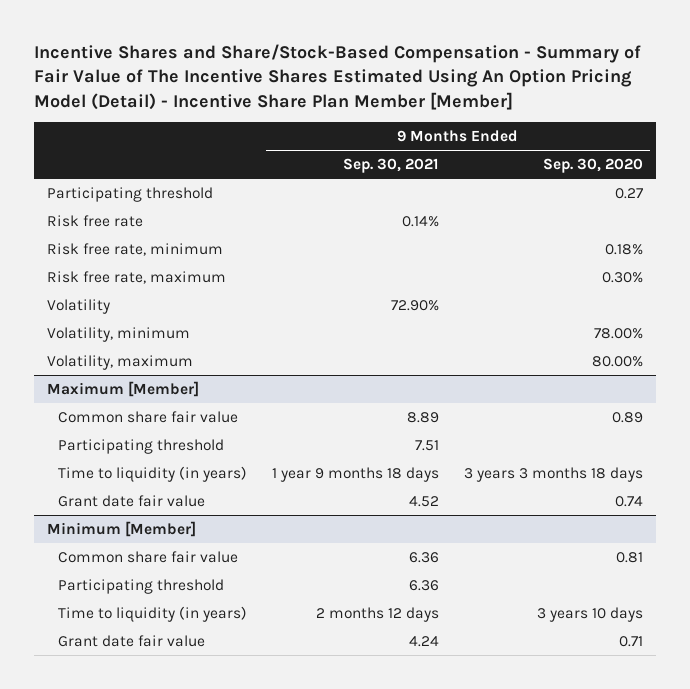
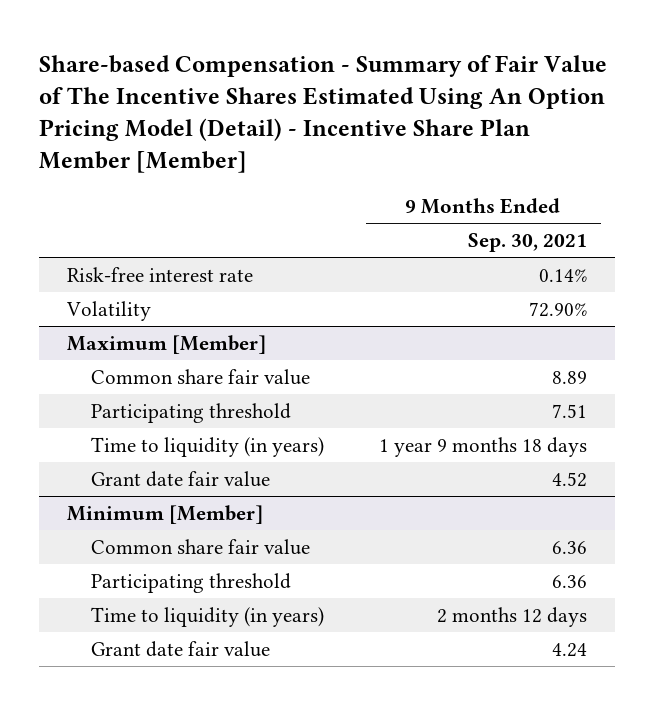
[34,44,642,110] Incentive Shares and Share/Stock-Based Compensation - Summary of Fair Value of The Incentive Shares Estimated Using An Option Pricing Model (Detail) - Incentive Share Plan Member [Member] -> [39,54,608,174] Share-based Compensation - Summary of Fair Value of The Incentive Shares Estimated Using An Option Pricing Model (Detail) - Incentive Share Plan Member [Member]
[543,158,644,174] Sep. 30, 2020 -> none
[46,186,213,202] Participating threshold -> none
[46,242,223,256] Risk free rate, minimum -> none
[46,270,226,284] Risk free rate, maximum -> none
[46,214,143,227] Risk free rate -> [66,266,253,282] Risk-free interest rate
[46,326,190,342] Volatility, minimum -> none
[46,354,193,370] Volatility, maximum -> none

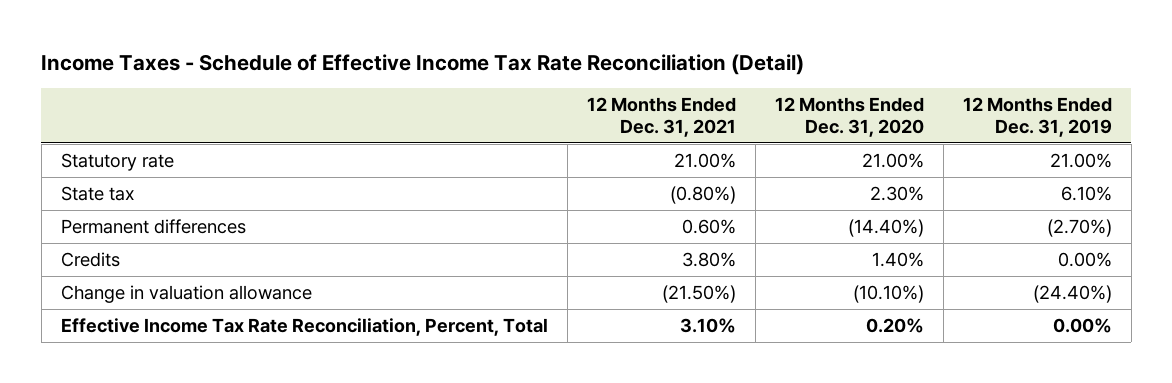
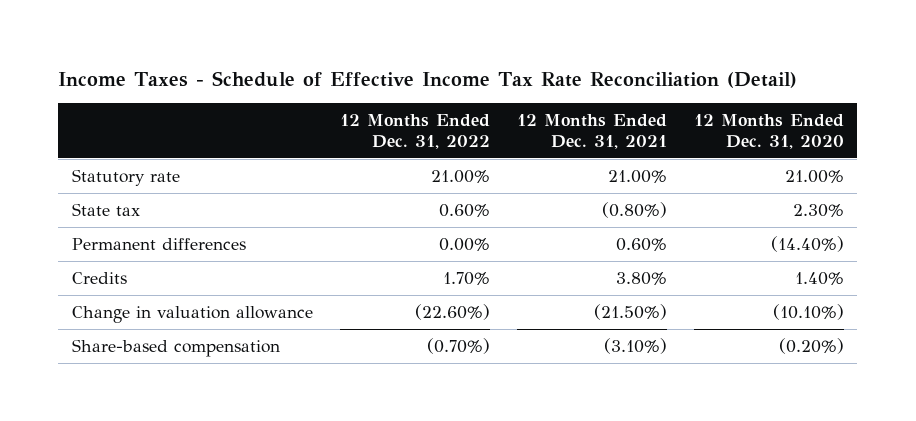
[962,97,1112,137] 12 Months Ended Dec. 31, 2019 -> none
none -> [339,114,490,149] 12 Months Ended Dec. 31, 2022
[60,317,548,336] Effective Income Tax Rate Reconciliation, Percent, Total -> none
none -> [71,339,280,358] Share-based compensation

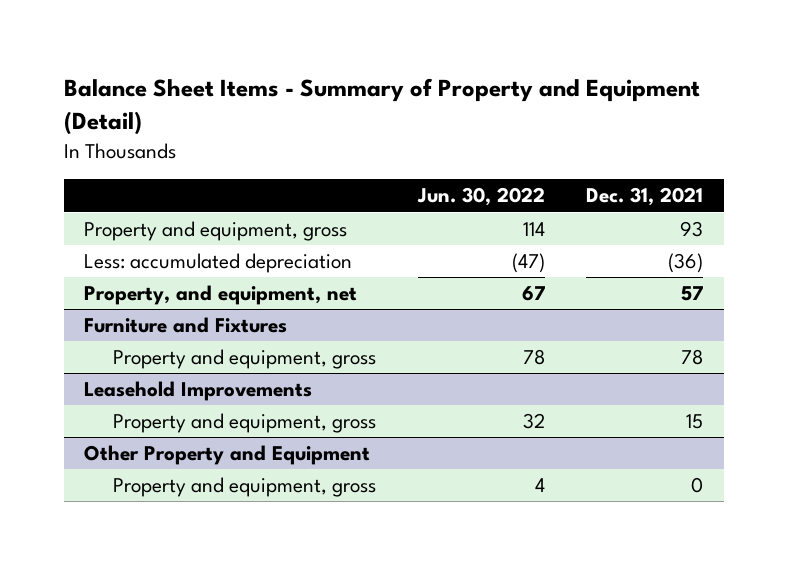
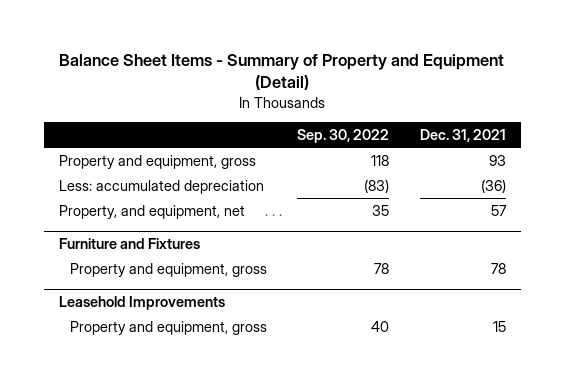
[416,187,545,207] Jun. 30, 2022 -> none
none -> [297,129,390,144] Sep. 30, 2022
[84,445,371,466] Other Property and Equipment -> none
[113,477,377,498] Property and equipment, gross -> none

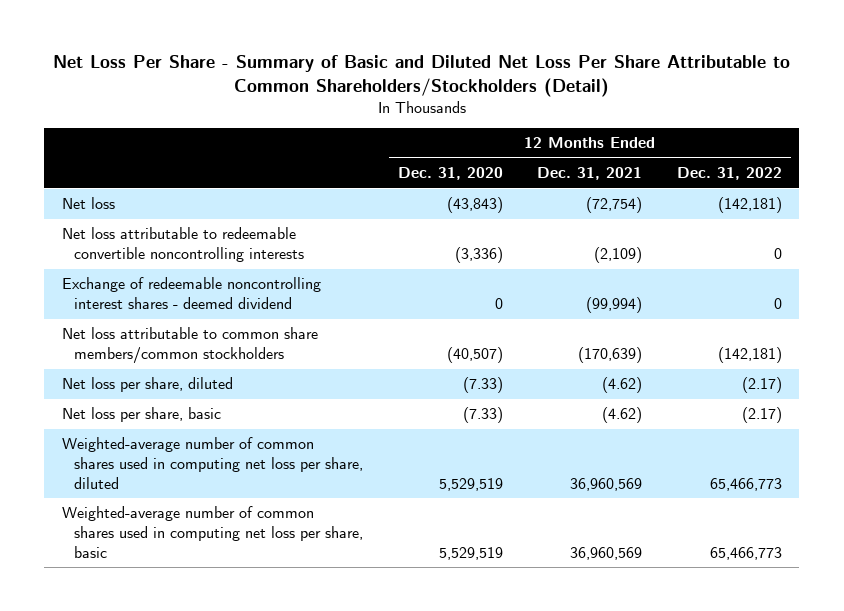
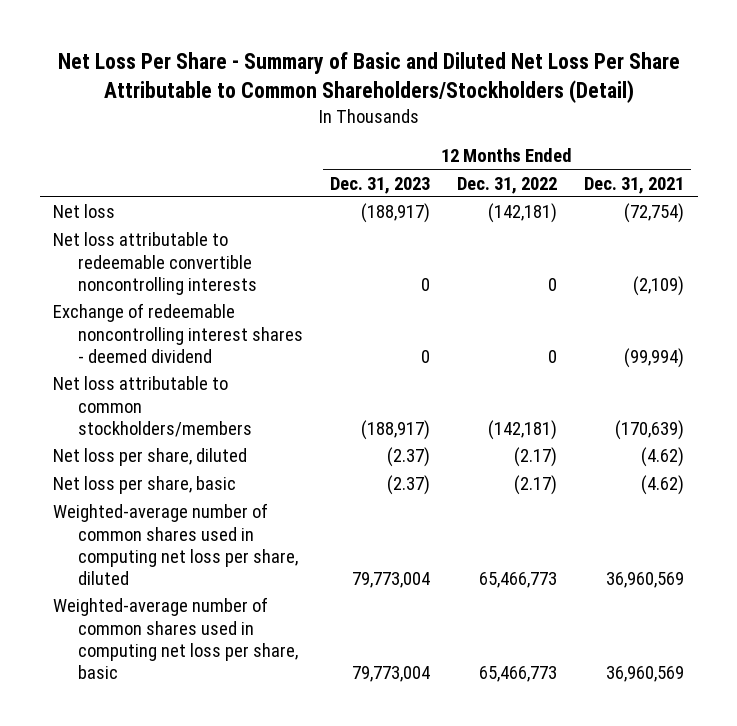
[397,167,503,181] Dec. 31, 2020 -> none
none -> [329,176,430,194] Dec. 31, 2023
[61,327,318,365] Net loss attributable to common share members/common stockholders -> [53,376,252,437] Net loss attributable to common stockholders/members

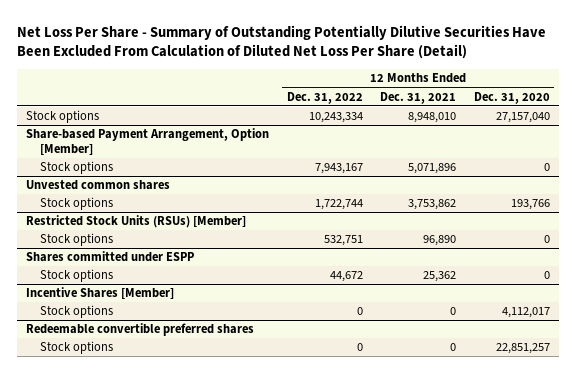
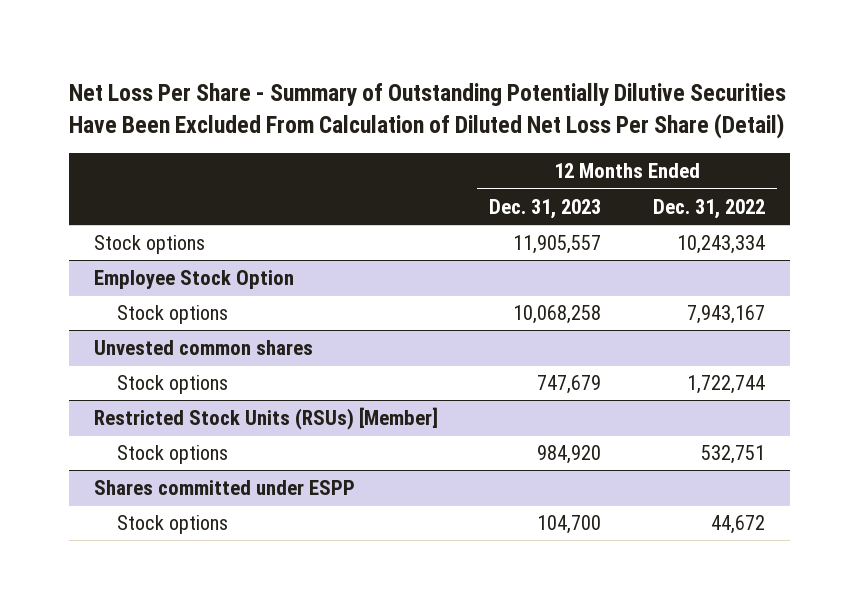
[380,91,457,104] Dec. 31, 2021 -> none
[473,91,550,104] Dec. 31, 2020 -> none
none -> [489,198,602,219] Dec. 31, 2023
[25,128,269,156] Share-based Payment Arrangement, Option [Member] -> [94,270,295,290] Employee Stock Option
[25,287,174,300] Incentive Shares [Member] -> none
[40,305,114,319] Stock options -> none
[25,323,254,337] Redeemable convertible preferred shares -> none
[40,341,114,355] Stock options -> none

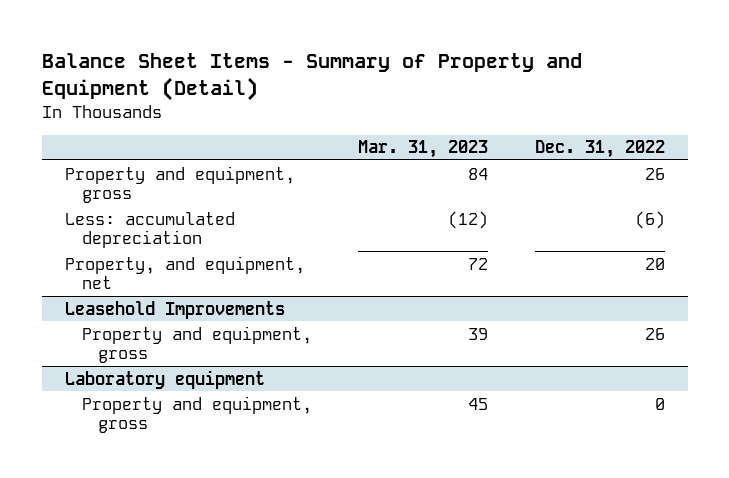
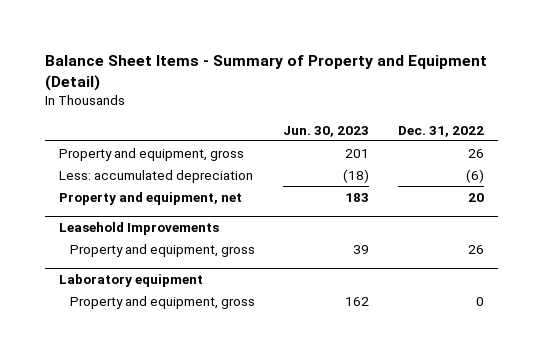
[358,140,489,159] Mar. 31, 2023 -> none
none -> [283,125,370,137] Jun. 30, 2023
[64,255,305,290] Property, and equipment, net -> [58,191,242,205] Property and equipment, net

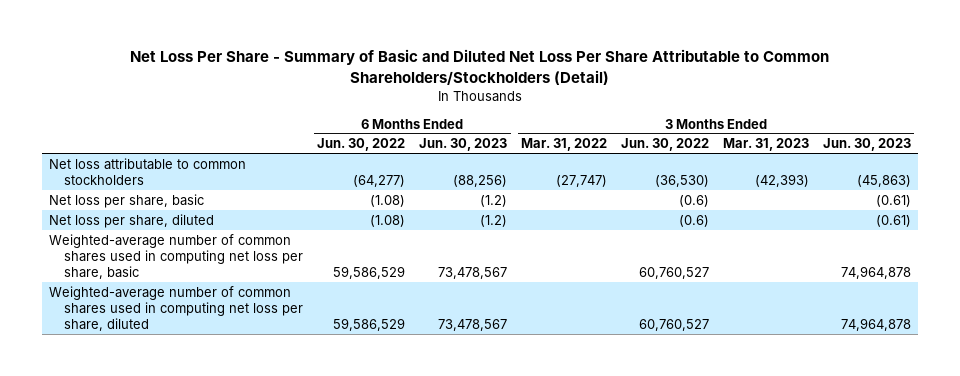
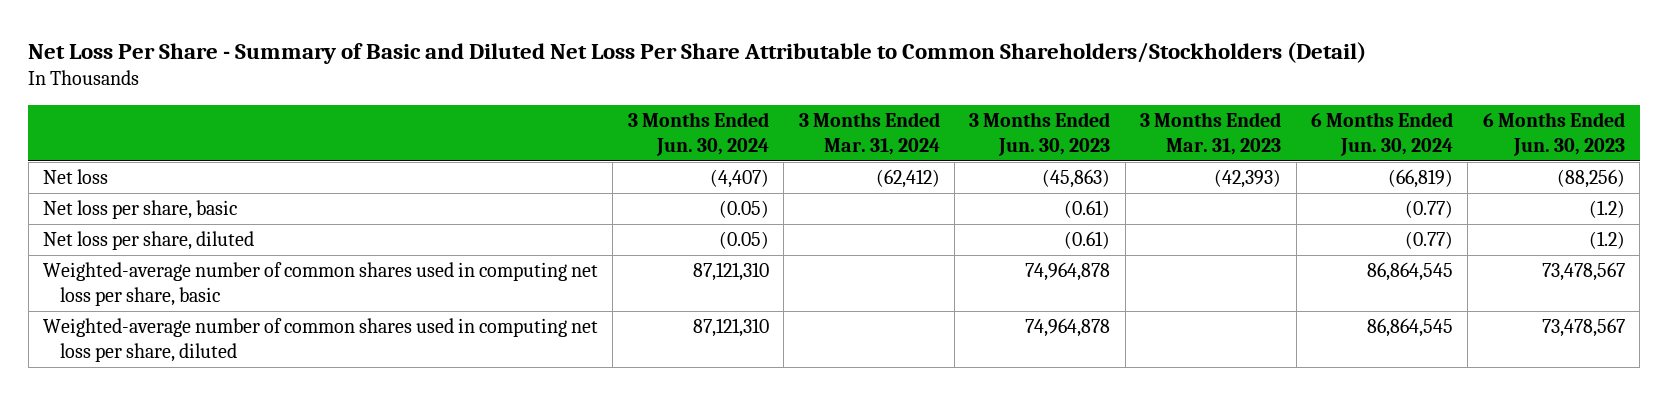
[317,138,406,152] Jun. 30, 2022 -> none
[521,138,608,152] Mar. 31, 2022 -> none
[621,138,710,152] Jun. 30, 2022 -> none
none -> [627,112,769,157] 3 Months Ended Jun. 30, 2024
none -> [798,112,940,156] 3 Months Ended Mar. 31, 2024
none -> [1311,112,1454,157] 6 Months Ended Jun. 30, 2024
[48,157,246,185] Net loss attributable to common stockholders -> [42,169,108,185] Net loss

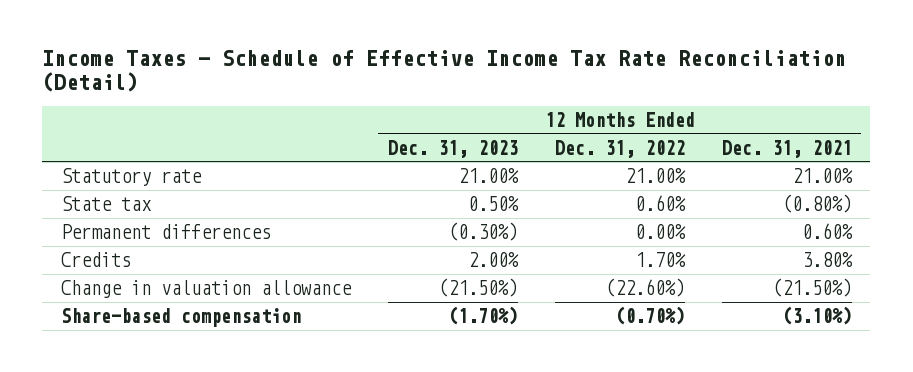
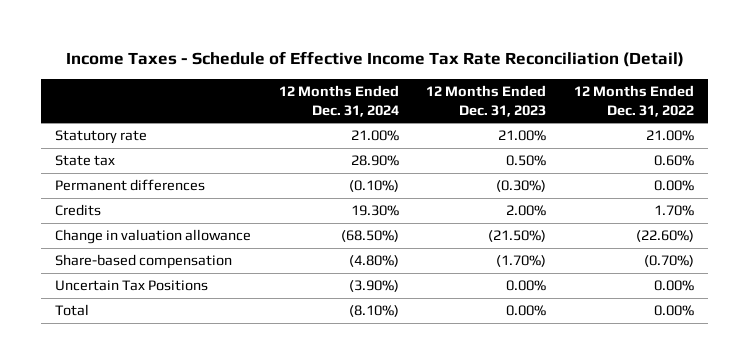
[721,139,852,158] Dec. 31, 2021 -> none
none -> [278,85,399,117] 12 Months Ended Dec. 31, 2024
none -> [55,280,209,292] Uncertain Tax Positions
none -> [55,304,90,317] Total

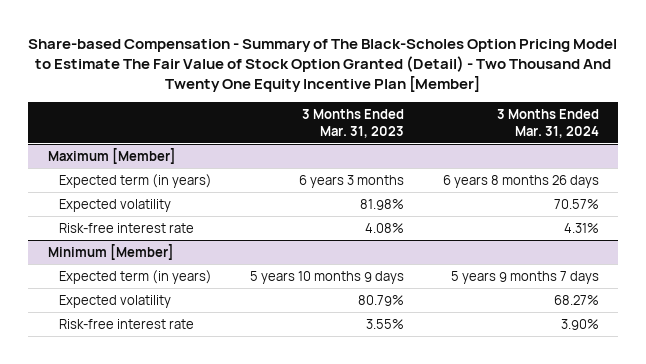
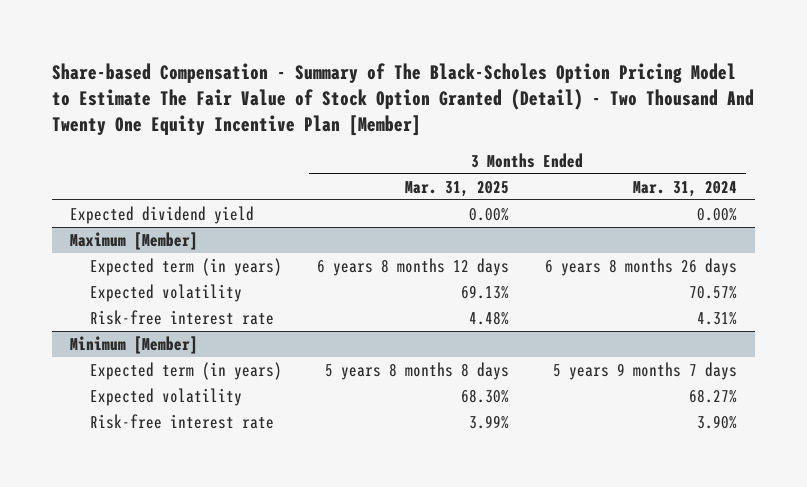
[302,109,405,138] 3 Months Ended Mar. 31, 2023 -> none
none -> [405,180,510,197] Mar. 31, 2025
none -> [70,205,255,224] Expected dividend yield

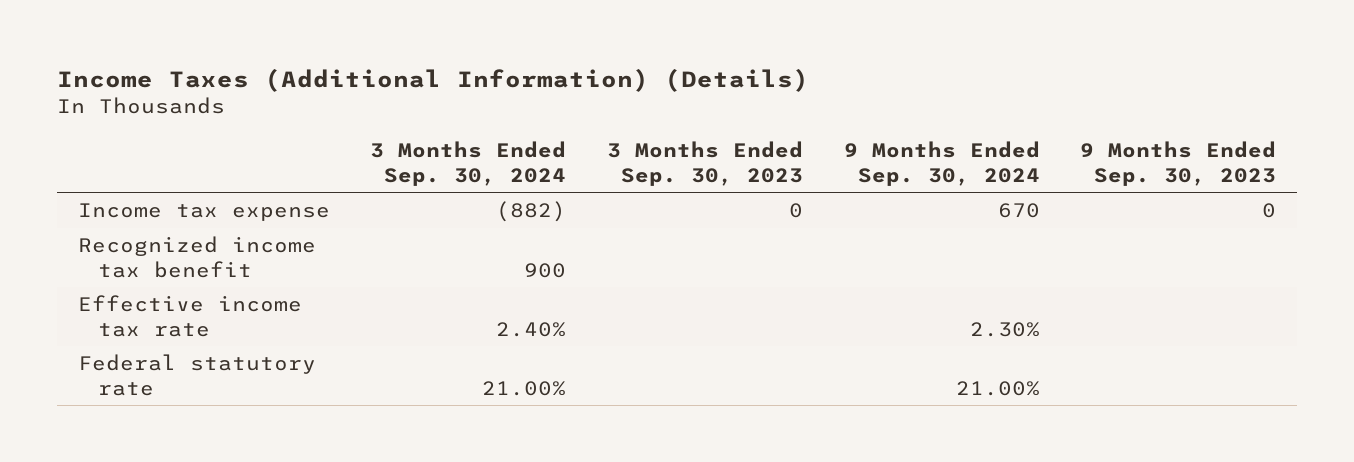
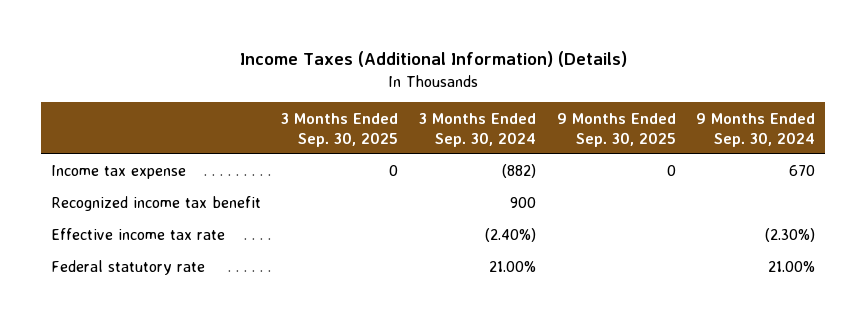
[606,140,803,186] 3 Months Ended Sep. 30, 2023 -> none
[1080,140,1277,186] 9 Months Ended Sep. 30, 2023 -> none
none -> [281,112,399,147] 3 Months Ended Sep. 30, 2025
none -> [556,112,676,147] 9 Months Ended Sep. 30, 2025
[496,321,567,337] 2.40% -> [484,228,536,243] (2.40%)
[969,321,1040,337] 2.30% -> [765,228,816,243] (2.30%)

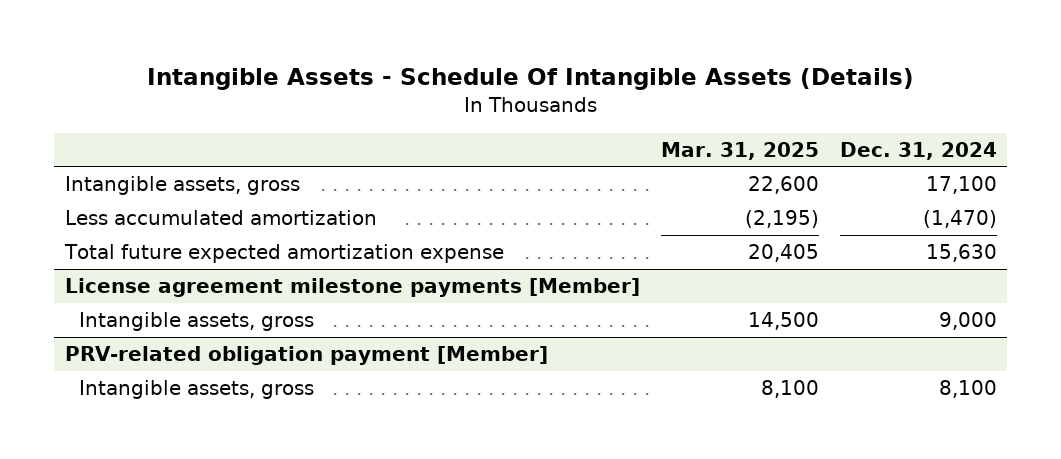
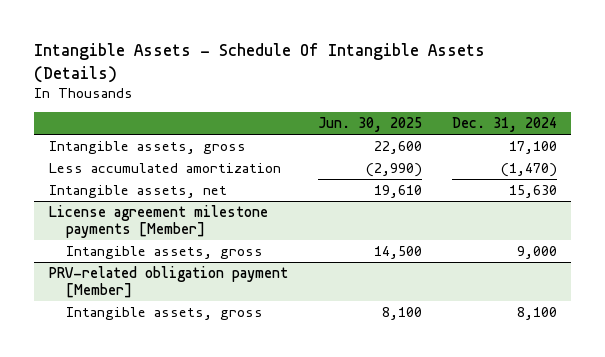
[660,141,819,160] Mar. 31, 2025 -> none
none -> [317,117,422,133] Jun. 30, 2025
[63,244,504,264] Total future expected amortization expense -> [48,185,227,199] Intangible assets, net

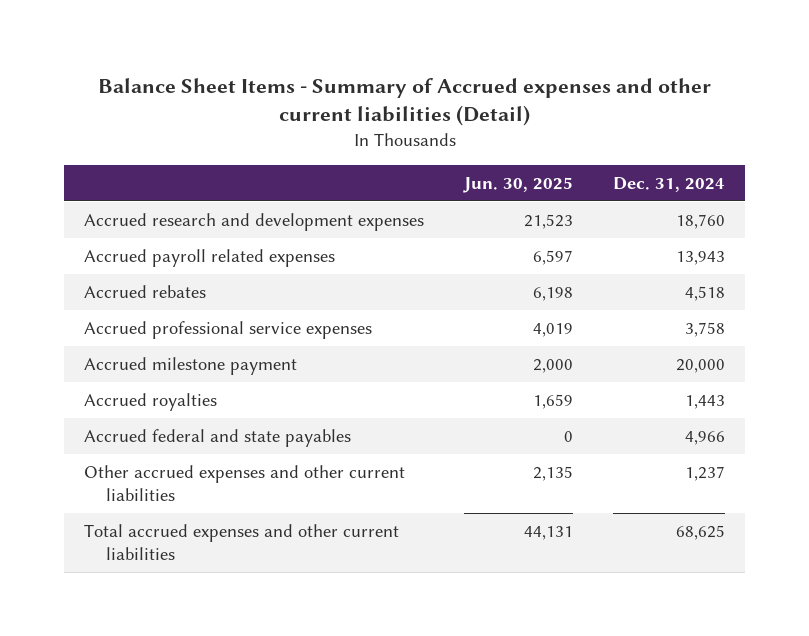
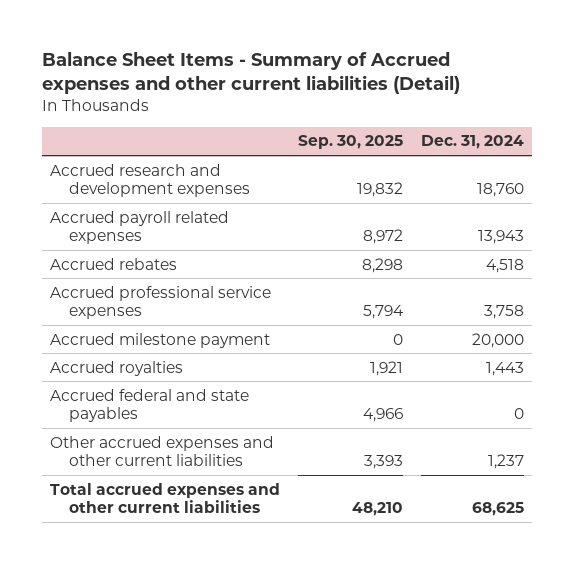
[463,176,574,193] Jun. 30, 2025 -> none
none -> [298,135,404,150] Sep. 30, 2025
[685,430,726,445] 4,966 -> [513,407,524,419] 0

